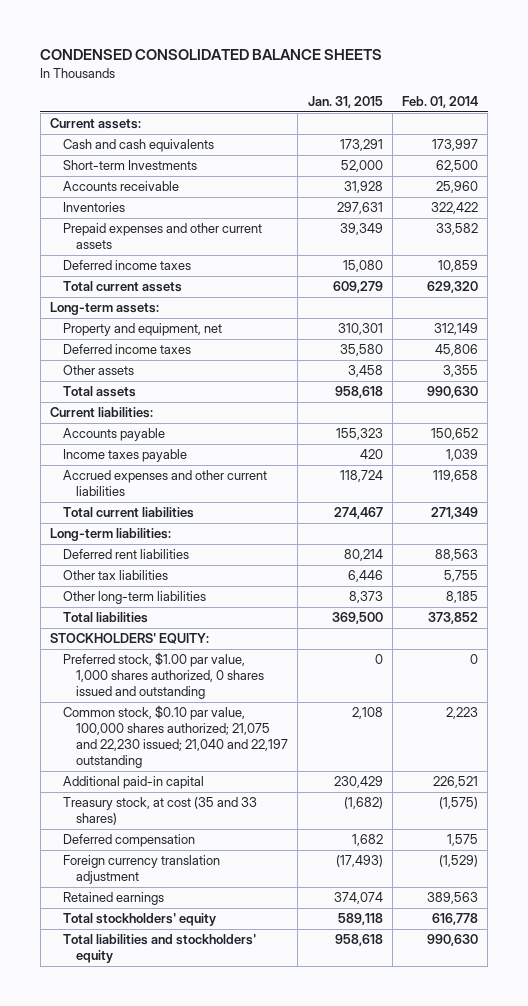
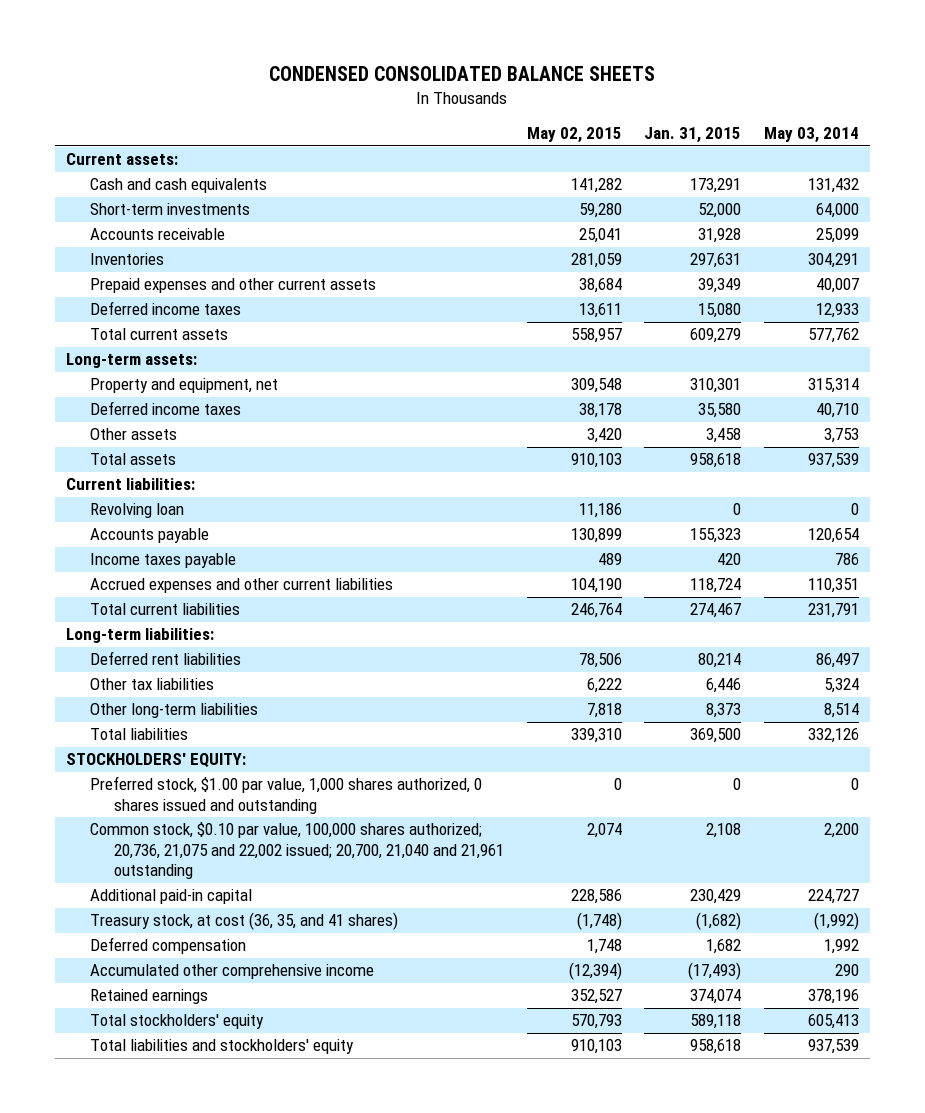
[401,95,478,108] Feb. 01, 2014 -> none
none -> [526,127,622,144] May 02, 2015
none -> [763,127,859,144] May 03, 2014
[62,160,197,171] Short-term Investments -> [90,203,251,216] Short-term investments
none -> [90,503,185,519] Revolving loan
[62,705,289,769] Common stock, $0.10 par value, 100,000 shares authorized; 21,075 and 22,230 issued; 21,040 and 22,197 outstanding -> [90,822,505,880] Common stock, $0.10 par value, 100,000 shares authorized; 20,736, 21,075 and 22,002 issued; 20,700, 21,040 and 21,961 outstanding
[62,797,257,826] Treasury stock, at cost (35 and 33 shares) -> [90,912,399,931] Treasury stock, at cost (36, 35, and 41 shares)
[62,855,220,885] Foreign currency translation adjustment -> [90,964,375,980] Accumulated other comprehensive income

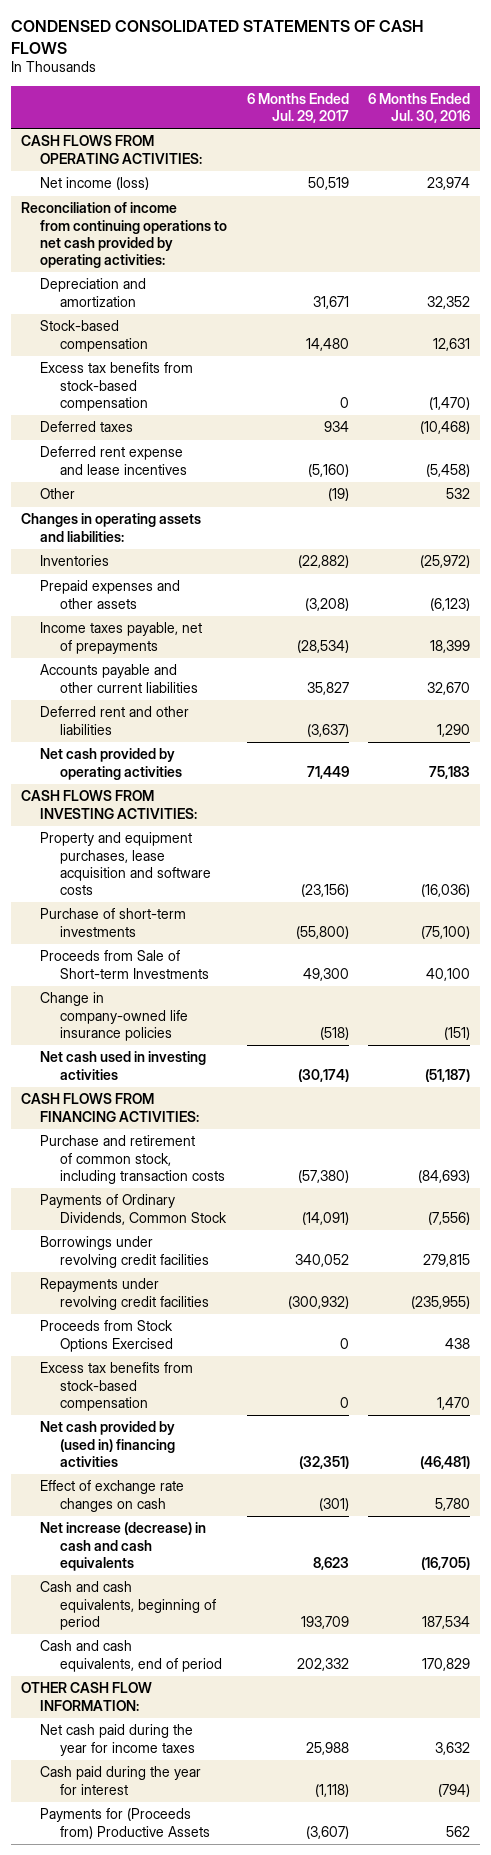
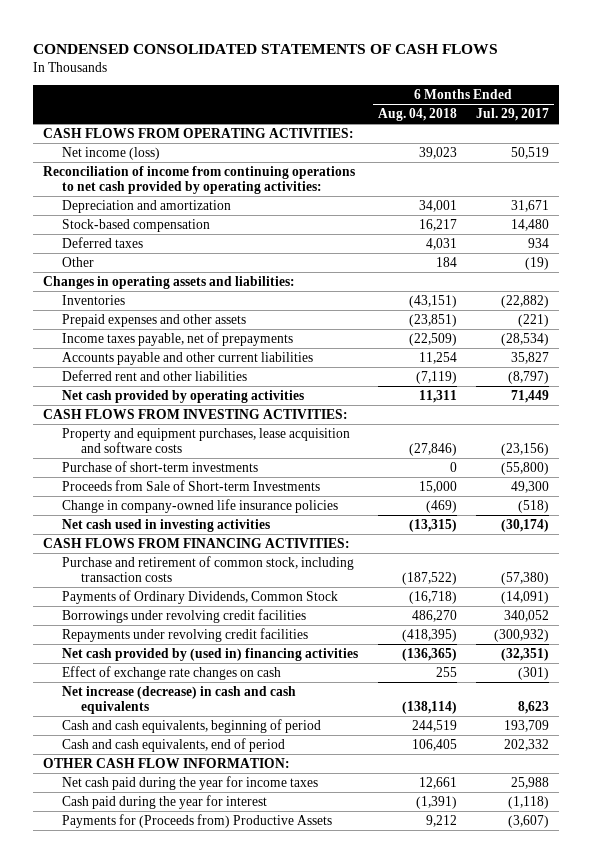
[368,92,471,123] 6 Months Ended Jul. 30, 2016 -> none
none -> [377,107,457,121] Aug. 04, 2018
[40,362,194,411] Excess tax benefits from stock-based compensation -> none
[40,446,187,475] Deferred rent expense and lease incentives -> none
[304,597,349,611] (3,208) -> [517,313,549,327] (221)
[306,723,349,737] (3,637) -> [507,370,549,384] (8,797)
[40,1320,174,1352] Proceeds from Stock Options Exercised -> none
[40,1362,194,1411] Excess tax benefits from stock-based compensation -> none

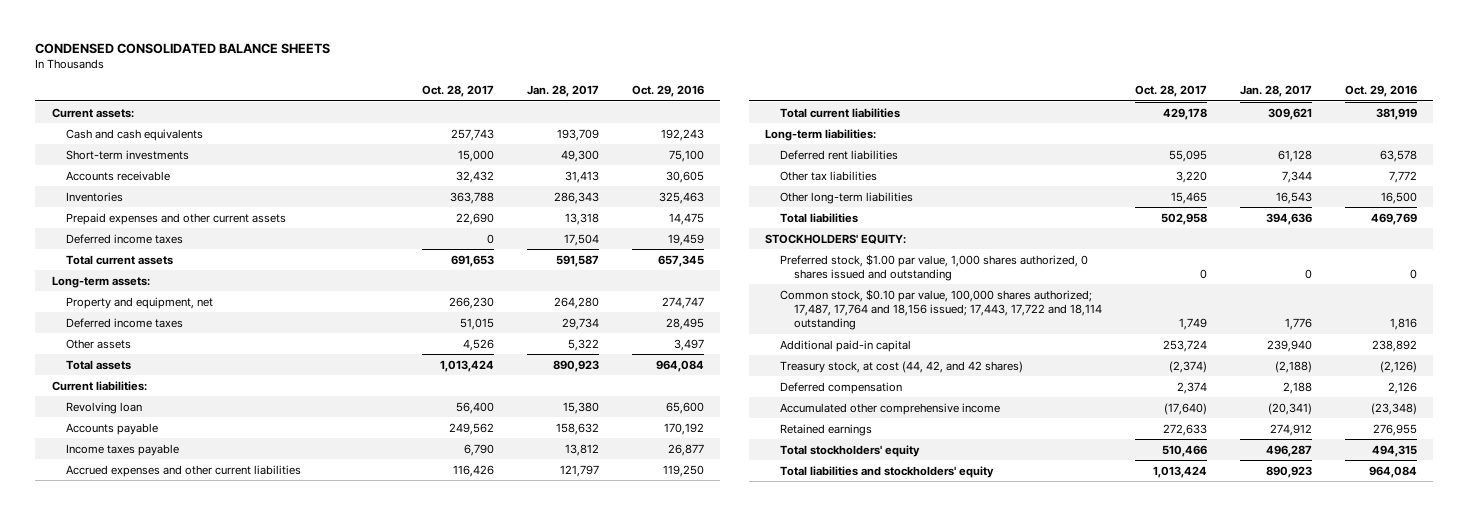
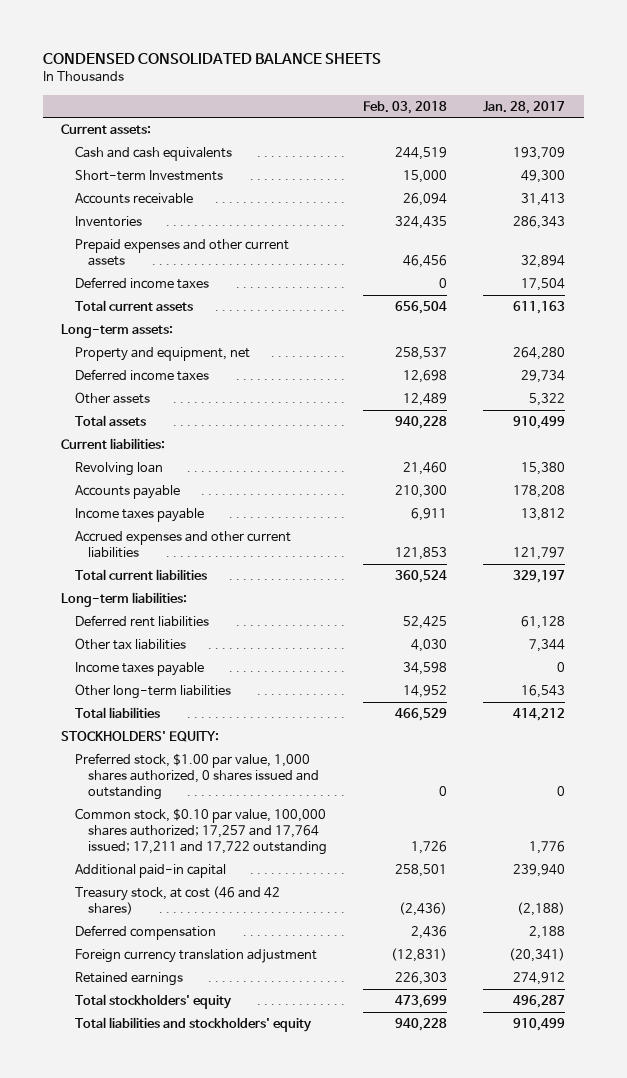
[421,85,494,98] Oct. 28, 2017 -> none
[631,85,704,98] Oct. 29, 2016 -> none
none -> [363,100,448,114] Feb. 03, 2018
[66,149,190,160] Short-term investments -> [74,170,223,182] Short-term Investments
[564,212,599,225] 13,318 -> [521,255,566,269] 32,894
[555,254,599,267] 591,587 -> [513,301,566,315] 611,163
[552,359,599,372] 890,923 -> [513,416,566,430] 910,499
[555,422,599,435] 158,632 -> [513,485,566,499] 178,208
[1267,107,1312,120] 309,621 -> [513,570,566,584] 329,197
none -> [74,662,204,677] Income taxes payable
[1265,212,1312,225] 394,636 -> [513,708,566,722] 414,212
[779,288,1102,331] Common stock, $0.10 par value, 100,000 shares authorized; 17,487, 17,764 and 18,156 issued; 17,443, 17,722 and 18,114 outstanding -> [74,808,327,856] Common stock, $0.10 par value, 100,000 shares authorized; 17,257 and 17,764 issued; 17,211 and 17,722 outstanding
[779,360,1023,373] Treasury stock, at cost (44, 42, and 42 shares) -> [74,886,280,916] Treasury stock, at cost (46 and 42 shares)
[779,402,1000,415] Accumulated other comprehensive income -> [74,949,317,964] Foreign currency translation adjustment
[1265,465,1312,478] 890,923 -> [513,1018,566,1032] 910,499

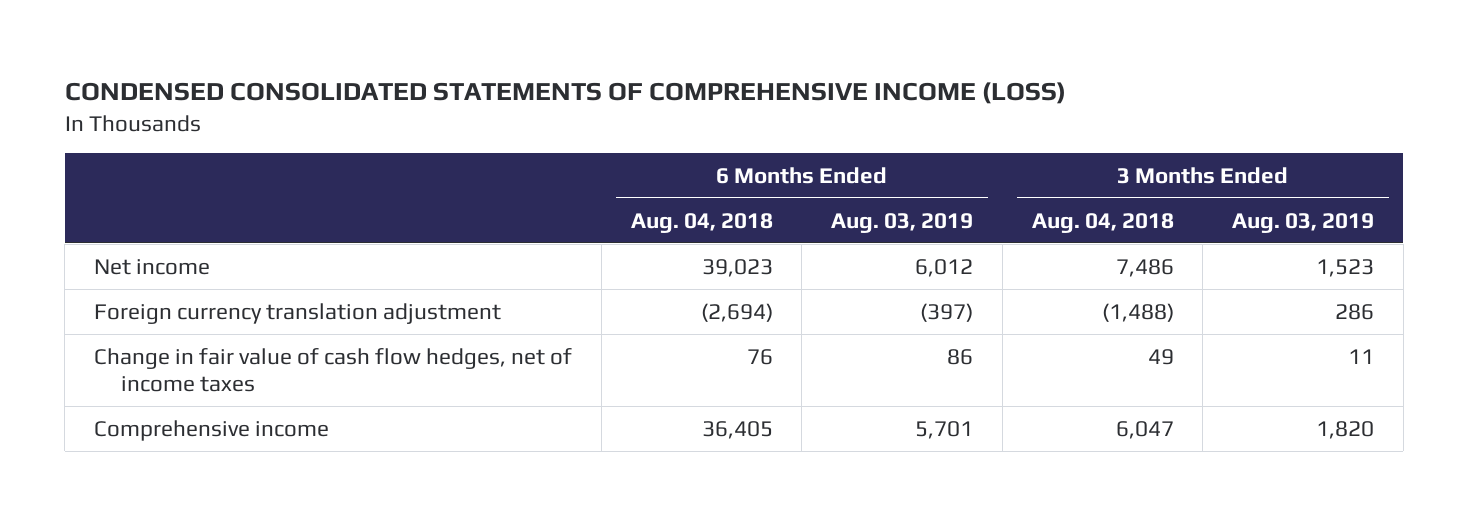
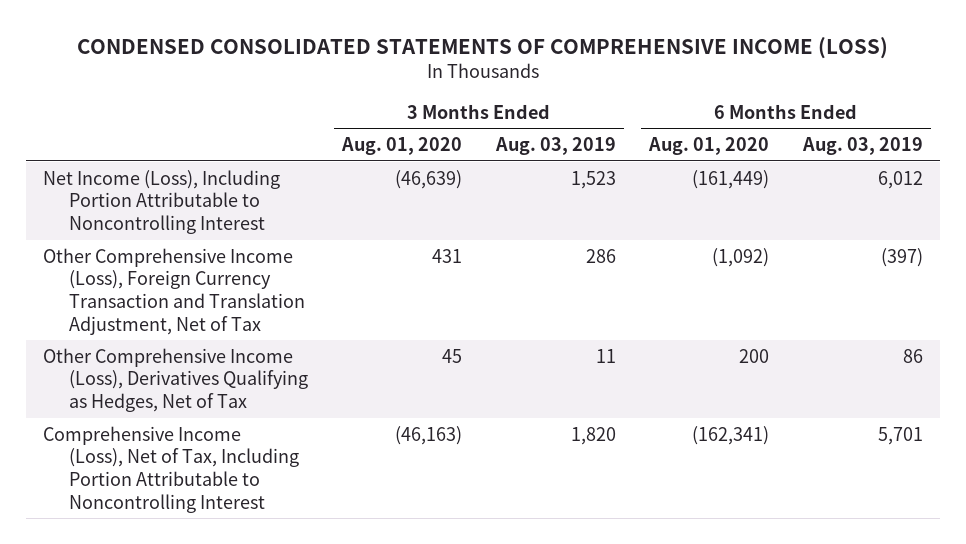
[630,212,773,233] Aug. 04, 2018 -> none
[1031,212,1174,233] Aug. 04, 2018 -> none
none -> [341,137,463,156] Aug. 01, 2020
none -> [648,137,770,156] Aug. 01, 2020
[94,258,211,275] Net income -> [43,169,281,235] Net Income (Loss), Including Portion Attributable to Noncontrolling Interest
[94,302,502,324] Foreign currency translation adjustment -> [43,247,306,335] Other Comprehensive Income (Loss), Foreign Currency Transaction and Translation Adjustment, Net of Tax
[94,347,573,392] Change in fair value of cash flow hedges, net of income taxes -> [43,347,309,413] Other Comprehensive Income (Loss), Derivatives Qualifying as Hedges, Net of Tax
[94,419,330,441] Comprehensive income -> [43,425,300,513] Comprehensive Income (Loss), Net of Tax, Including Portion Attributable to Noncontrolling Interest

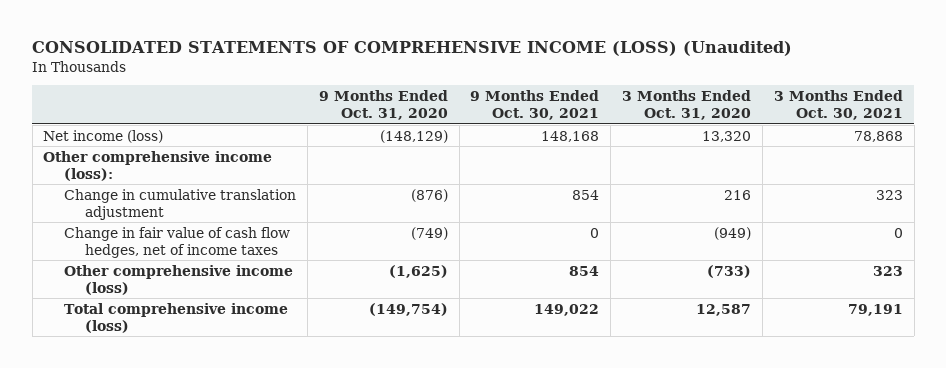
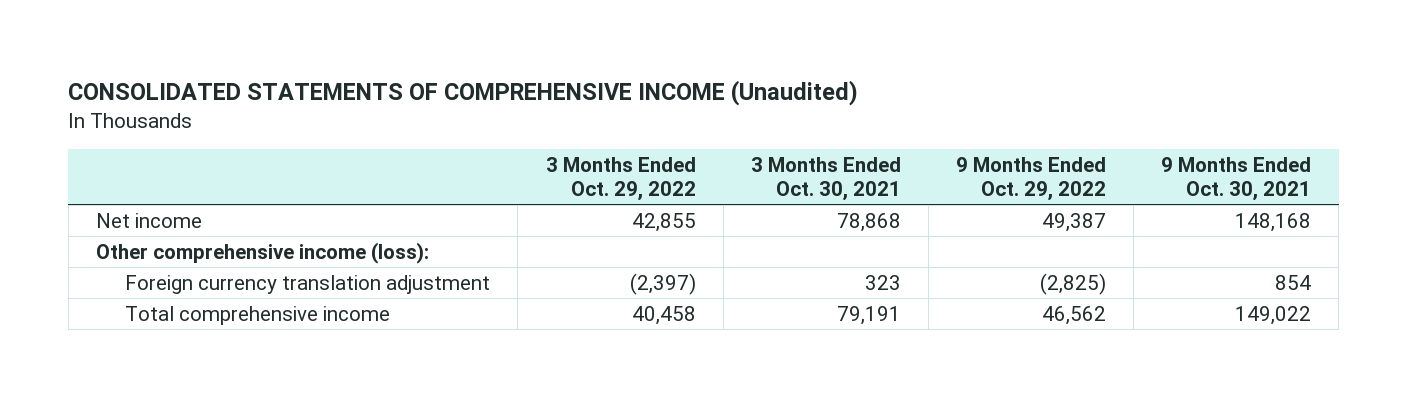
[32,41,793,57] CONSOLIDATED STATEMENTS OF COMPREHENSIVE INCOME (LOSS) (Unaudited) -> [68,80,859,107] CONSOLIDATED STATEMENTS OF COMPREHENSIVE INCOME (Unaudited)
[318,90,448,120] 9 Months Ended Oct. 31, 2020 -> none
[622,90,752,120] 3 Months Ended Oct. 31, 2020 -> none
none -> [545,156,696,201] 3 Months Ended Oct. 29, 2022
none -> [956,156,1107,201] 9 Months Ended Oct. 29, 2022
[43,129,164,143] Net income (loss) -> [96,212,203,228] Net income
[64,226,291,258] Change in fair value of cash flow hedges, net of income taxes -> none
[64,264,294,295] Other comprehensive income (loss) -> none
[64,188,297,220] Change in cumulative translation adjustment -> [125,274,491,294] Foreign currency translation adjustment
[64,302,289,333] Total comprehensive income (loss) -> [125,305,391,325] Total comprehensive income

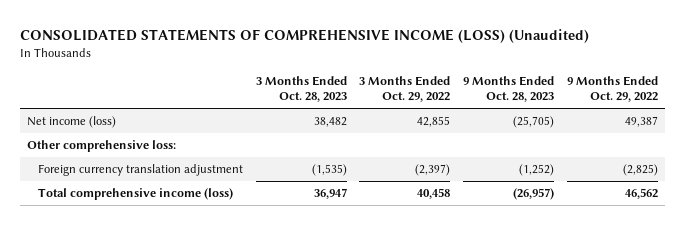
[68,80,859,107] CONSOLIDATED STATEMENTS OF COMPREHENSIVE INCOME (Unaudited) -> [20,28,590,43] CONSOLIDATED STATEMENTS OF COMPREHENSIVE INCOME (LOSS) (Unaudited)
[750,156,901,201] 3 Months Ended Oct. 30, 2021 -> none
[1161,156,1312,201] 9 Months Ended Oct. 30, 2021 -> none
none -> [255,75,347,103] 3 Months Ended Oct. 28, 2023
none -> [463,75,555,103] 9 Months Ended Oct. 28, 2023
[96,212,203,228] Net income -> [26,115,116,128] Net income (loss)
[96,241,430,264] Other comprehensive income (loss): -> [26,139,176,152] Other comprehensive loss:
[125,305,391,325] Total comprehensive income -> [37,187,233,200] Total comprehensive income (loss)

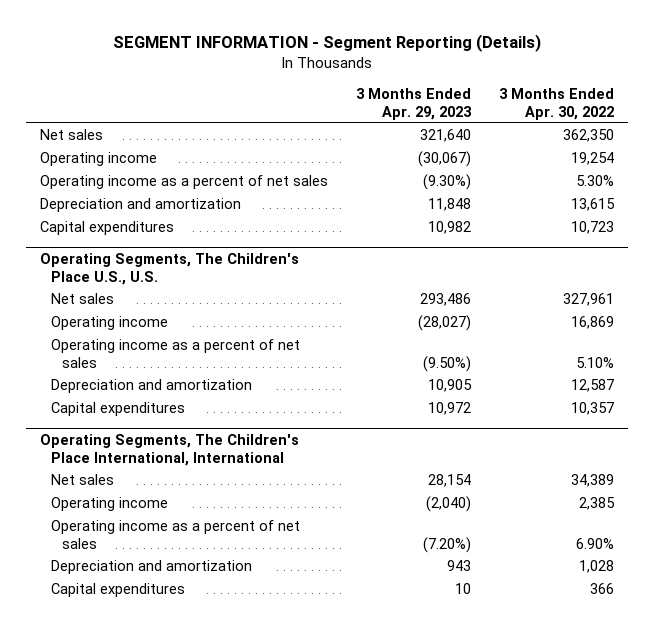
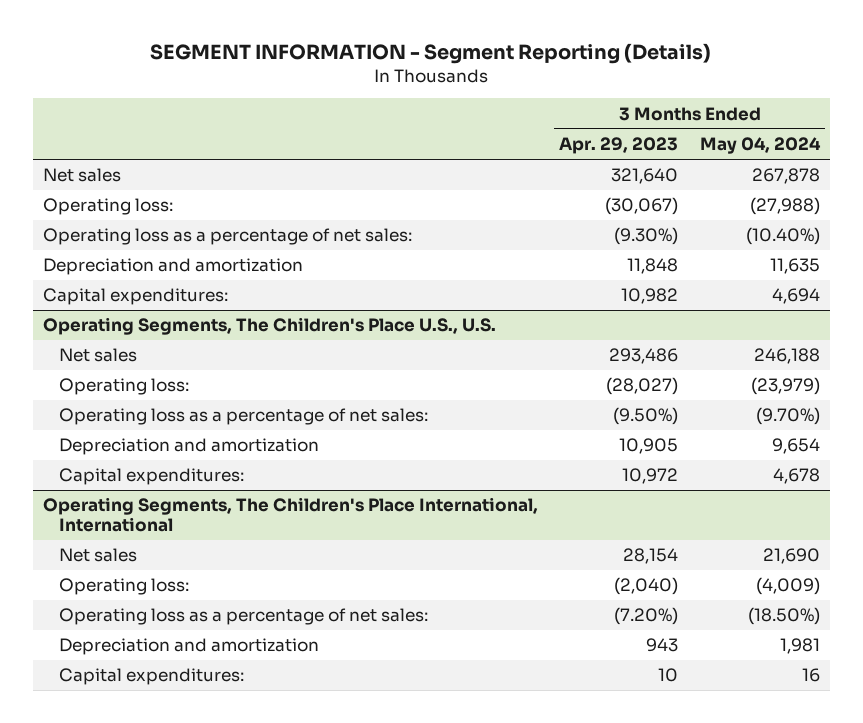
[498,87,614,120] 3 Months Ended Apr. 30, 2022 -> none
none -> [699,137,821,155] May 04, 2024
[39,152,157,167] Operating income -> [43,198,174,216] Operating loss:
[39,175,328,190] Operating income as a percent of net sales -> [43,228,413,246] Operating loss as a percentage of net sales:
[39,221,174,236] Capital expenditures -> [43,288,229,306] Capital expenditures:
[50,316,168,331] Operating income -> [59,378,190,396] Operating loss:
[50,339,300,369] Operating income as a percent of net sales -> [59,408,429,426] Operating loss as a percentage of net sales:
[50,402,185,417] Capital expenditures -> [59,468,245,486] Capital expenditures:
[50,497,168,512] Operating income -> [59,578,190,596] Operating loss:
[50,520,300,550] Operating income as a percent of net sales -> [59,608,429,626] Operating loss as a percentage of net sales:
[50,583,185,598] Capital expenditures -> [59,668,245,686] Capital expenditures:

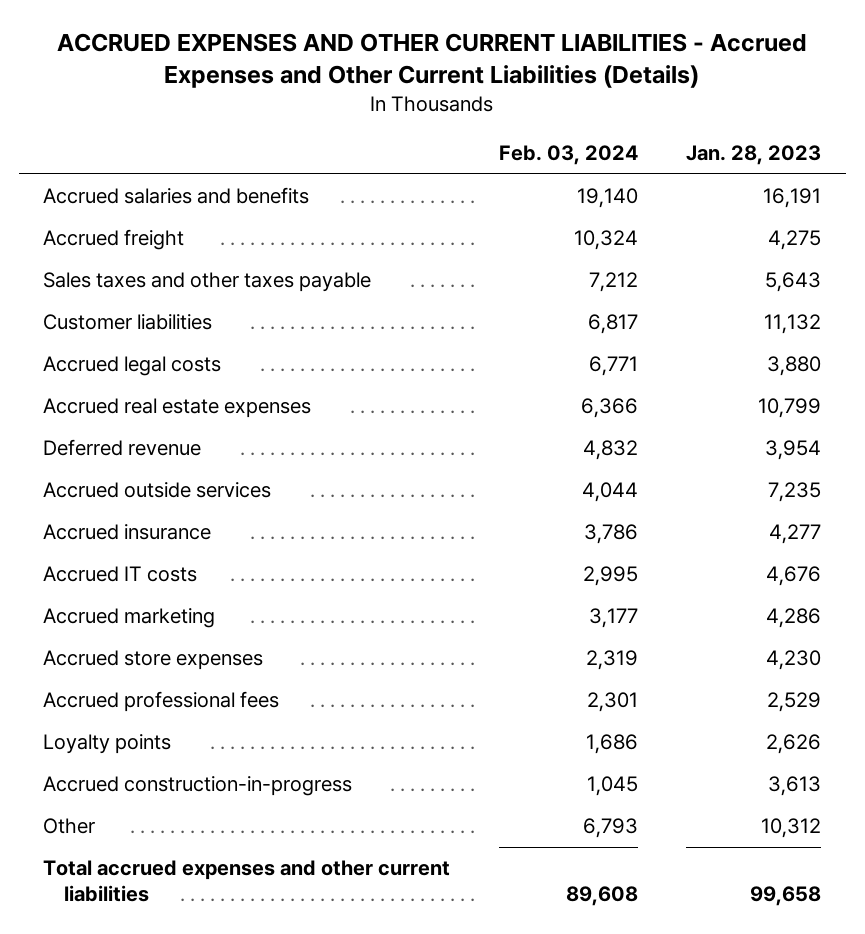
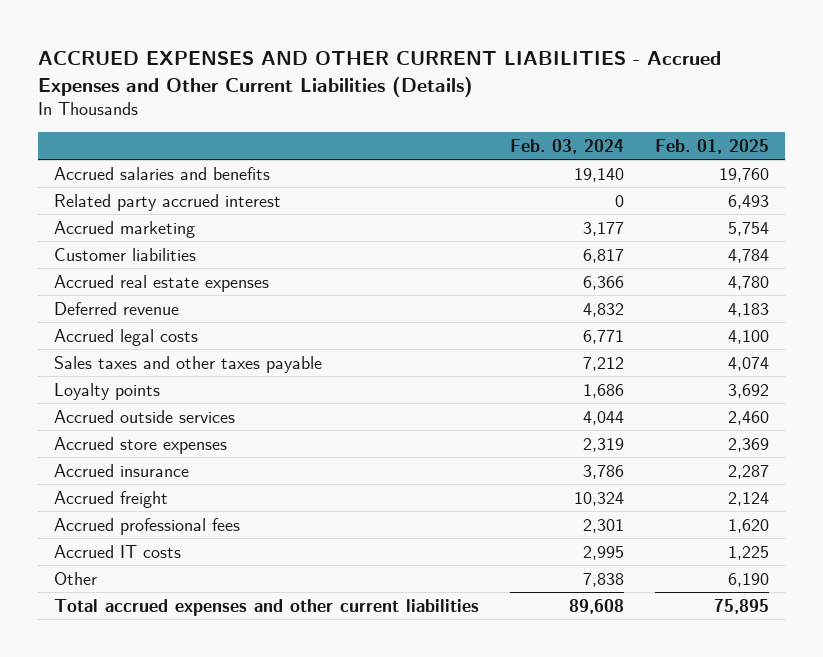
[686,145,822,166] Jan. 28, 2023 -> none
none -> [655,138,770,154] Feb. 01, 2025
none -> [53,193,281,211] Related party accrued interest
[43,608,216,629] Accrued marketing -> [53,220,195,238] Accrued marketing
[43,356,222,377] Accrued legal costs -> [53,328,198,346] Accrued legal costs
[43,272,372,293] Sales taxes and other taxes payable -> [53,355,322,373] Sales taxes and other taxes payable
[43,734,172,755] Loyalty points -> [53,382,160,400] Loyalty points
[43,524,212,541] Accrued insurance -> [53,463,189,477] Accrued insurance
[43,229,185,251] Accrued freight -> [53,490,168,508] Accrued freight
[43,776,353,797] Accrued construction-in-progress -> none
[43,566,198,583] Accrued IT costs -> [53,544,181,558] Accrued IT costs
[582,818,638,839] 6,793 -> [582,572,624,587] 7,838

